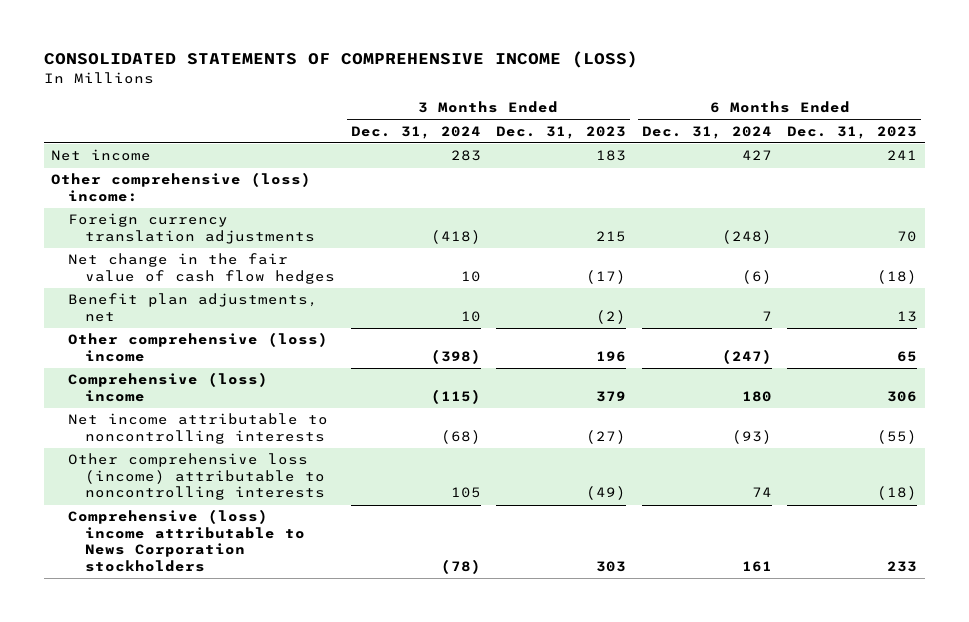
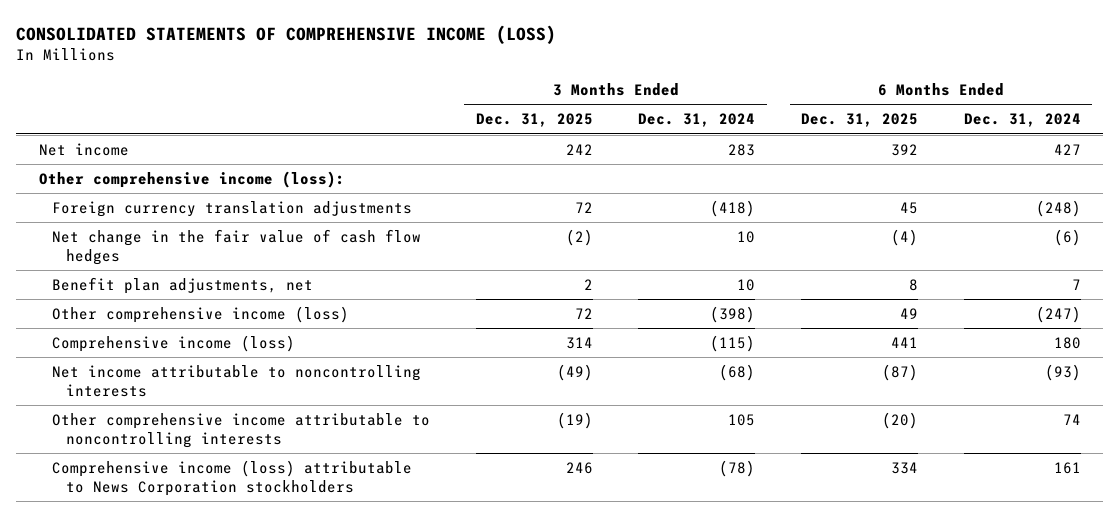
[496,125,627,139] Dec. 31, 2023 -> none
[787,125,918,139] Dec. 31, 2023 -> none
none -> [475,113,593,128] Dec. 31, 2025
none -> [801,113,919,128] Dec. 31, 2025
[51,172,312,202] Other comprehensive (loss) income: -> [38,170,345,188] Other comprehensive income (loss):
[68,332,329,362] Other comprehensive (loss) income -> [52,305,350,323] Other comprehensive income (loss)
[68,372,269,402] Comprehensive (loss) income -> [52,334,296,352] Comprehensive income (loss)
[68,453,326,501] Other comprehensive loss (income) attributable to noncontrolling interests -> [52,412,431,448] Other comprehensive income attributable to noncontrolling interests
[68,509,306,572] Comprehensive (loss) income attributable to News Corporation stockholders -> [52,459,413,496] Comprehensive income (loss) attributable to News Corporation stockholders

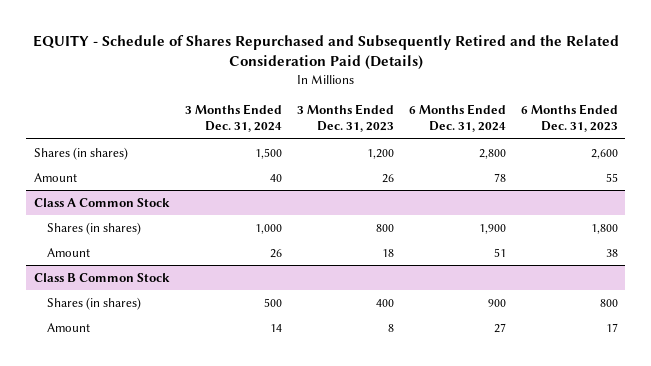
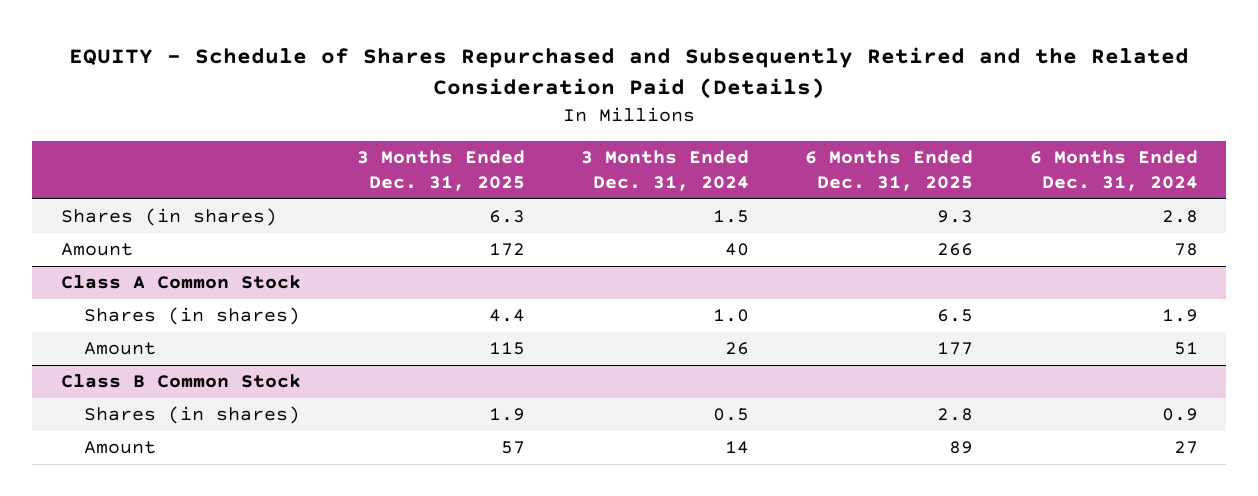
[296,103,394,133] 3 Months Ended Dec. 31, 2023 -> none
[520,103,618,133] 6 Months Ended Dec. 31, 2023 -> none
none -> [356,149,525,192] 3 Months Ended Dec. 31, 2025
none -> [805,149,974,192] 6 Months Ended Dec. 31, 2025
[254,147,282,159] 1,500 -> [713,210,750,224] 1.5
[478,148,506,159] 2,800 -> [1161,210,1198,224] 2.8
[254,223,282,234] 1,000 -> [713,309,750,323] 1.0
[478,223,506,234] 1,900 -> [1161,309,1198,323] 1.9
[263,297,282,307] 500 -> [713,408,750,422] 0.5
[487,298,506,307] 900 -> [1161,408,1198,422] 0.9

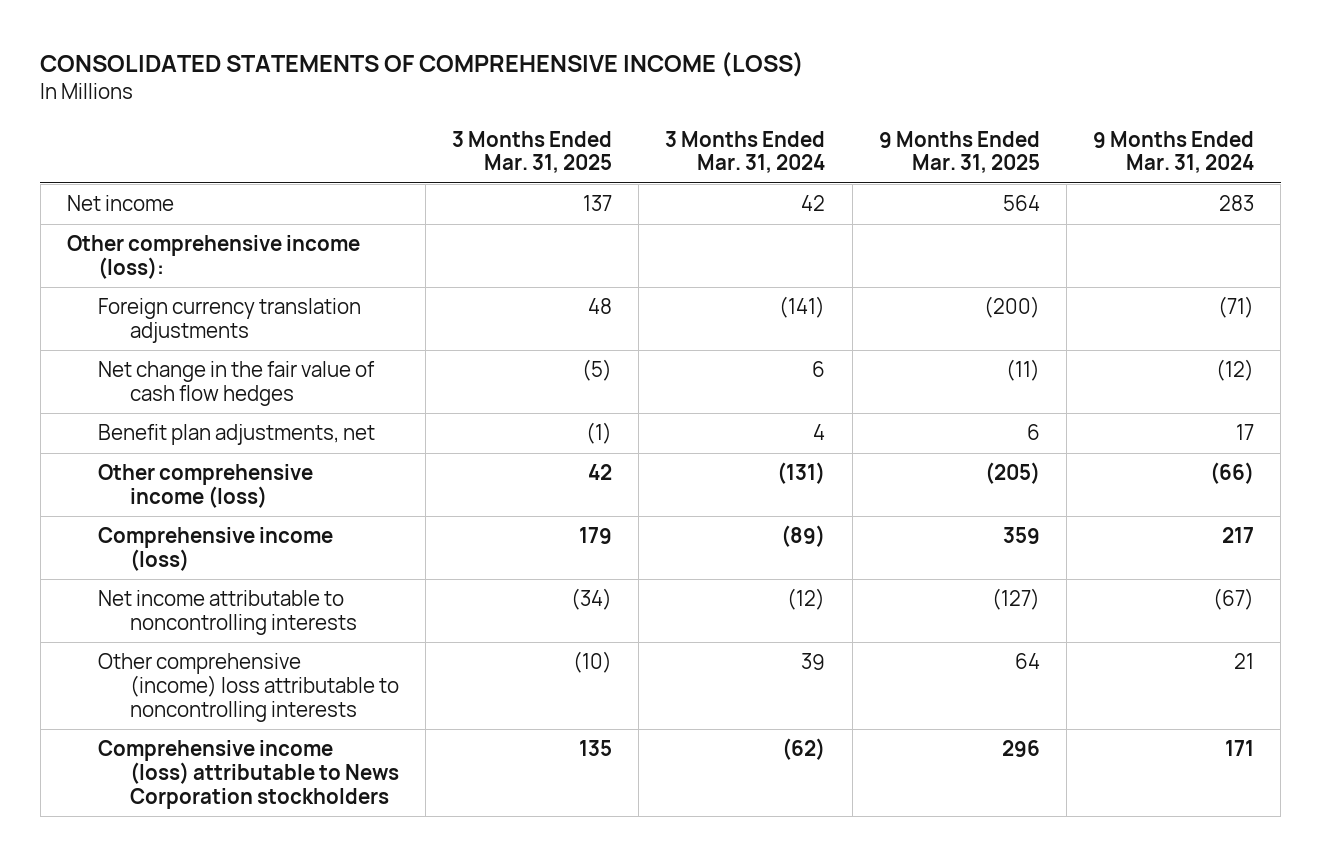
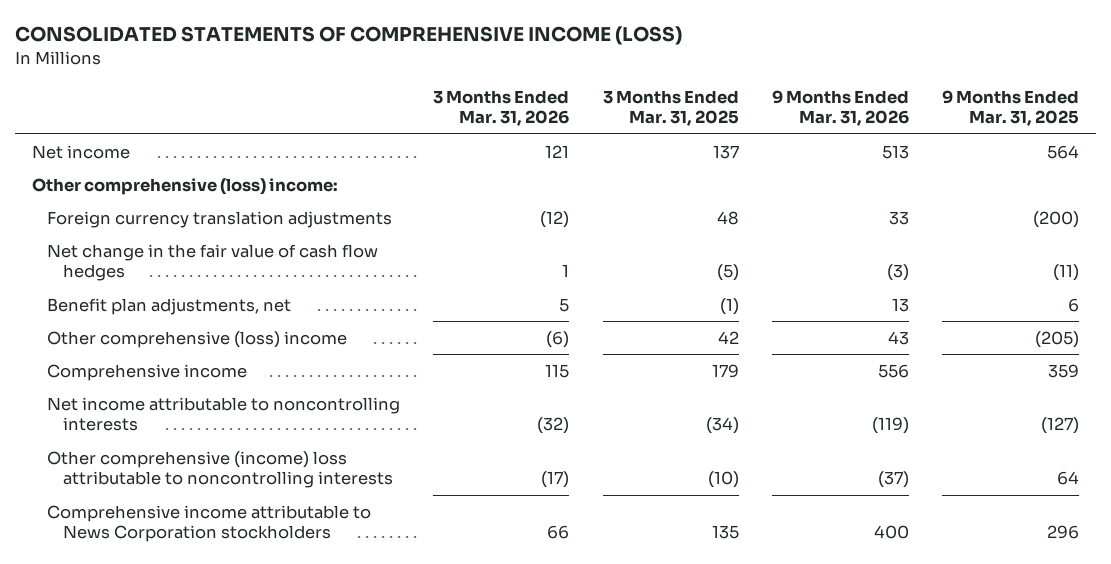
[665,130,826,174] 3 Months Ended Mar. 31, 2024 -> none
[1093,130,1255,174] 9 Months Ended Mar. 31, 2024 -> none
none -> [433,89,570,127] 3 Months Ended Mar. 31, 2026
none -> [771,89,909,127] 9 Months Ended Mar. 31, 2026
[66,235,360,279] Other comprehensive income (loss): -> [31,177,338,195] Other comprehensive (loss) income:
[98,464,314,508] Other comprehensive income (loss) -> [47,330,348,348] Other comprehensive (loss) income
[98,527,334,571] Comprehensive income (loss) -> [47,363,248,381] Comprehensive income
[98,740,399,809] Comprehensive income (loss) attributable to News Corporation stockholders -> [47,504,372,543] Comprehensive income attributable to News Corporation stockholders

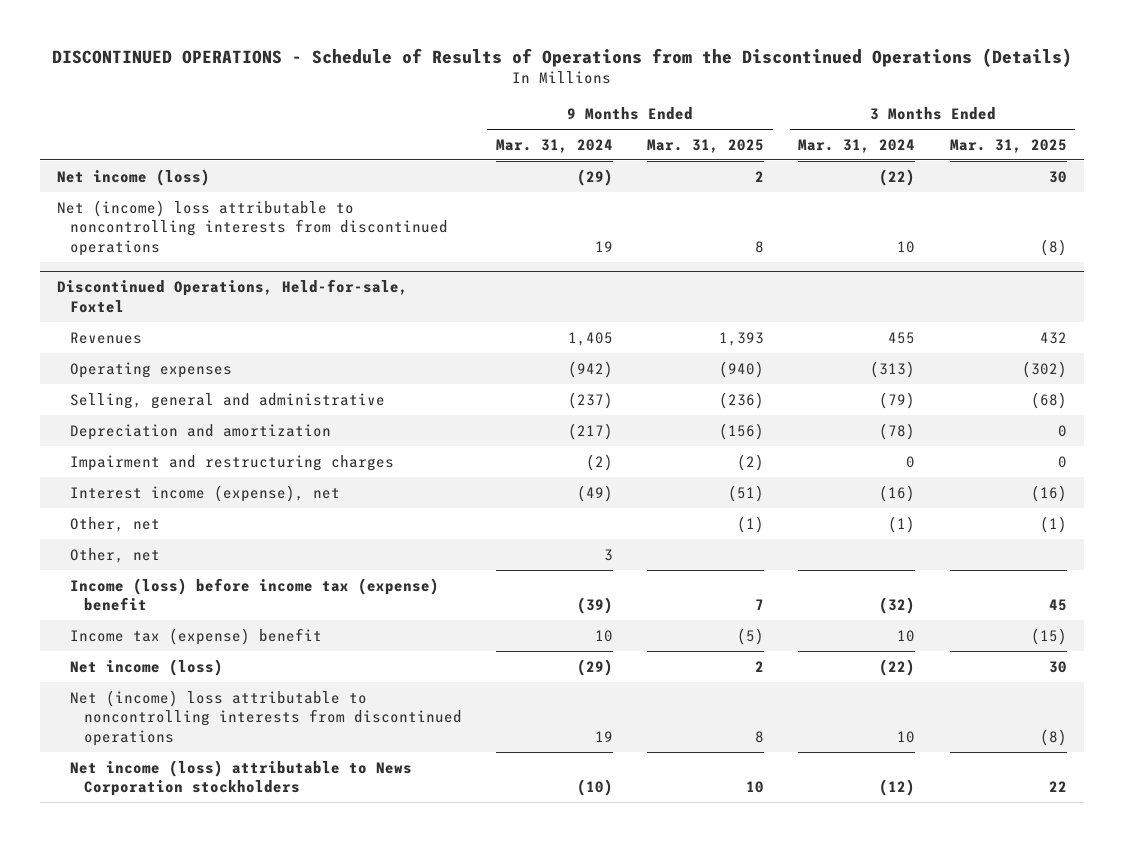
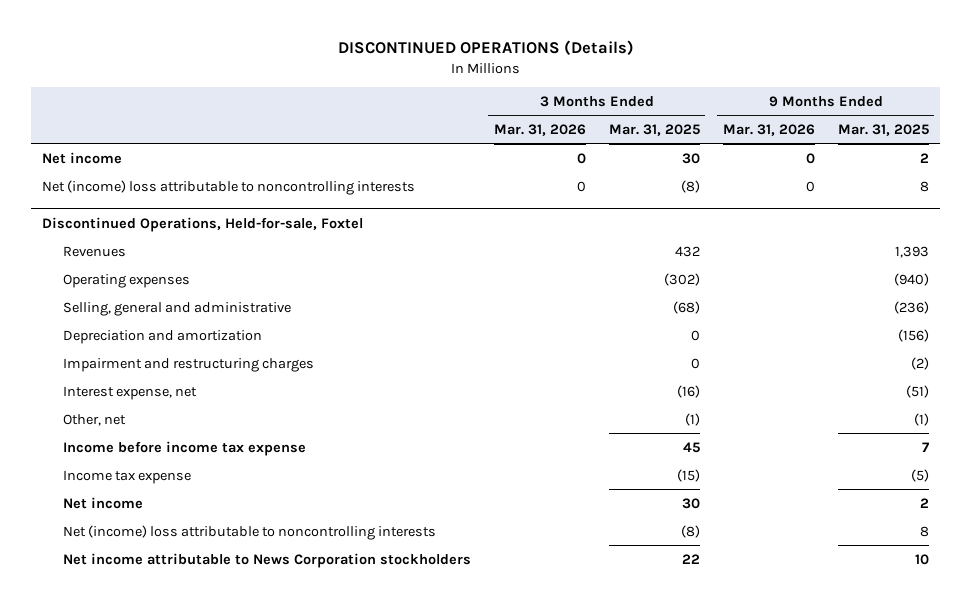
[51,47,1072,67] DISCONTINUED OPERATIONS - Schedule of Results of Operations from the Discontinued Operations (Details) -> [337,40,634,56] DISCONTINUED OPERATIONS (Details)
[496,138,614,153] Mar. 31, 2024 -> none
[798,138,916,153] Mar. 31, 2024 -> none
none -> [493,123,586,136] Mar. 31, 2026
none -> [722,123,815,136] Mar. 31, 2026
[56,168,210,186] Net income (loss) -> [42,151,123,164] Net income
[56,199,449,256] Net (income) loss attributable to noncontrolling interests from discontinued operations -> [42,179,416,195] Net (income) loss attributable to noncontrolling interests
[70,484,341,502] Interest income (expense), net -> [62,385,197,400] Interest expense, net
[70,547,161,563] Other, net -> none
[70,577,440,612] Income (loss) before income tax (expense) benefit -> [62,440,306,456] Income before income tax expense
[70,627,323,645] Income tax (expense) benefit -> [62,469,191,484] Income tax expense
[70,658,224,676] Net income (loss) -> [62,496,143,509] Net income
[70,689,462,746] Net (income) loss attributable to noncontrolling interests from discontinued operations -> [62,524,436,540] Net (income) loss attributable to noncontrolling interests
[70,759,413,797] Net income (loss) attributable to News Corporation stockholders -> [62,552,471,568] Net income attributable to News Corporation stockholders

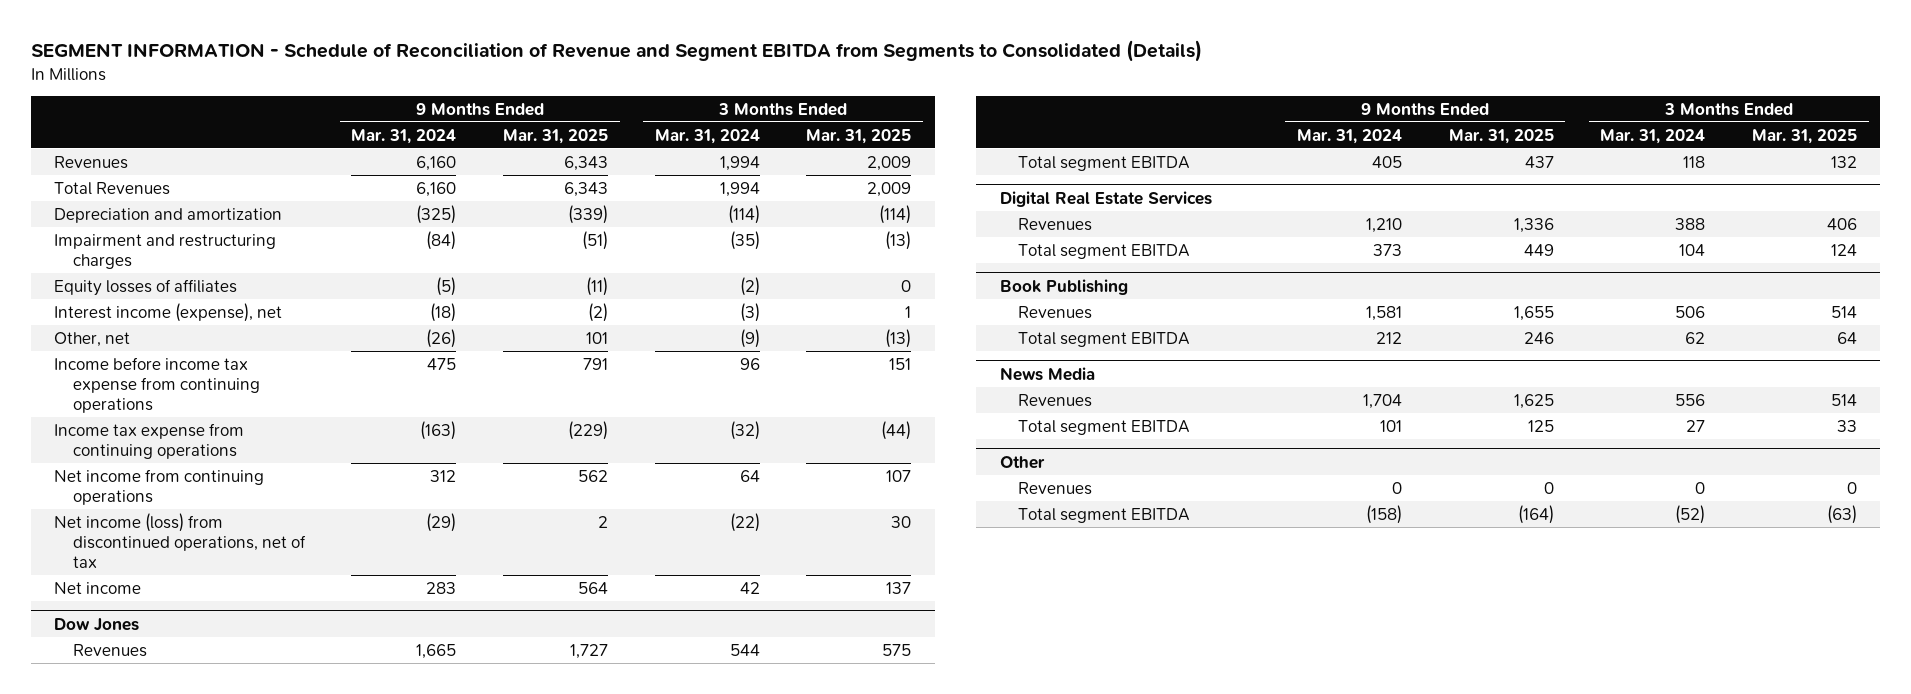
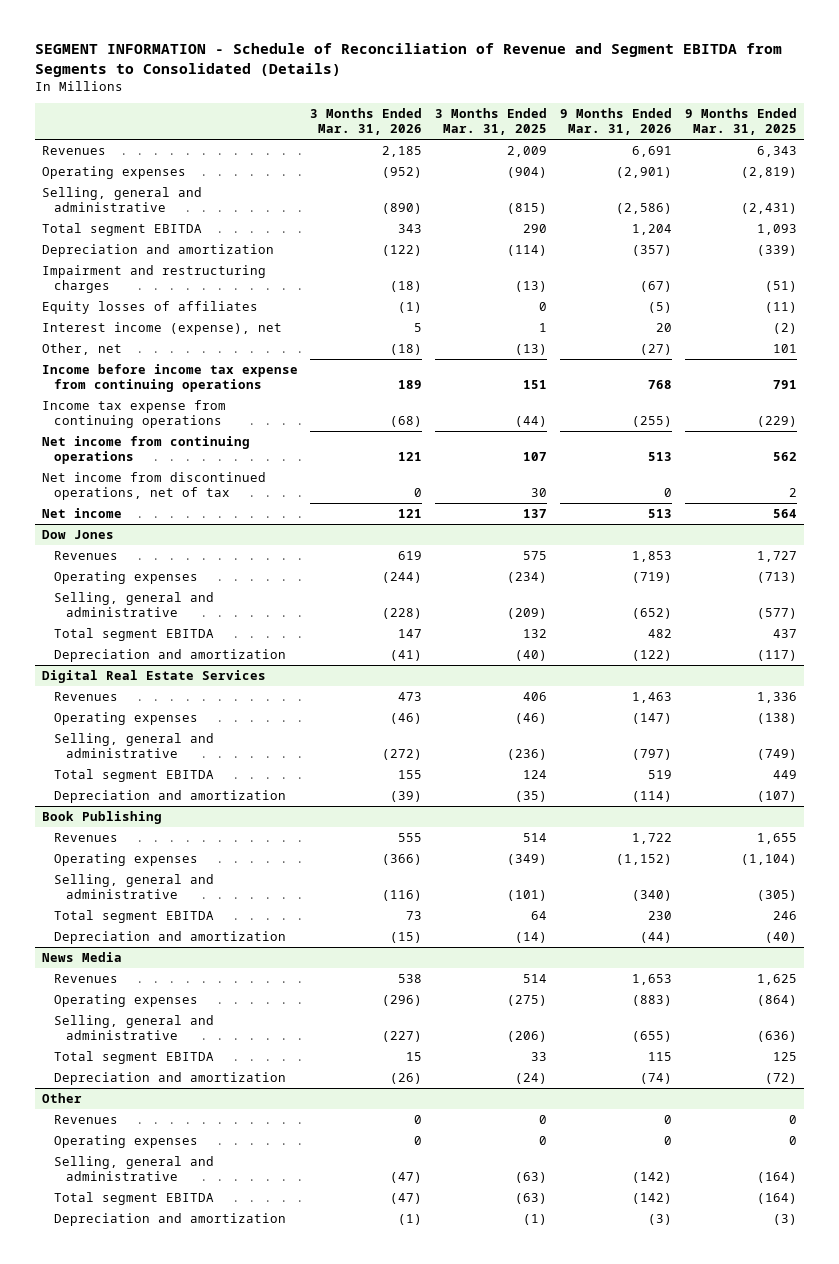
[351,128,457,144] Mar. 31, 2024 -> none
[654,128,760,144] Mar. 31, 2024 -> none
none -> [310,108,423,136] 3 Months Ended Mar. 31, 2026
none -> [560,108,673,136] 9 Months Ended Mar. 31, 2026
[54,181,171,195] Total Revenues -> none
none -> [41,166,186,180] Operating expenses
none -> [41,187,202,213] Selling, general and administrative
none -> [41,223,202,237] Total segment EBITDA
[54,512,306,568] Net income (loss) from discontinued operations, net of tax -> [41,472,266,501] Net income from discontinued operations, net of tax
none -> [53,571,198,585] Operating expenses
none -> [53,592,214,618] Selling, general and administrative
none -> [53,649,286,663] Depreciation and amortization
none -> [53,712,198,726] Operating expenses
none -> [53,733,214,759] Selling, general and administrative
none -> [53,790,286,804] Depreciation and amortization
none -> [53,853,198,867] Operating expenses
none -> [53,874,214,900] Selling, general and administrative
none -> [53,931,286,945] Depreciation and amortization
none -> [53,994,198,1008] Operating expenses
none -> [53,1015,214,1041] Selling, general and administrative
none -> [53,1072,286,1086] Depreciation and amortization
none -> [53,1135,198,1149] Operating expenses
none -> [53,1156,214,1182] Selling, general and administrative
none -> [53,1213,286,1227] Depreciation and amortization

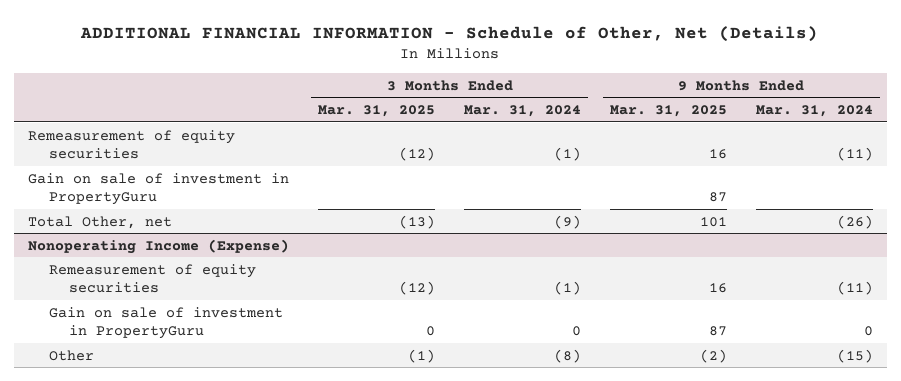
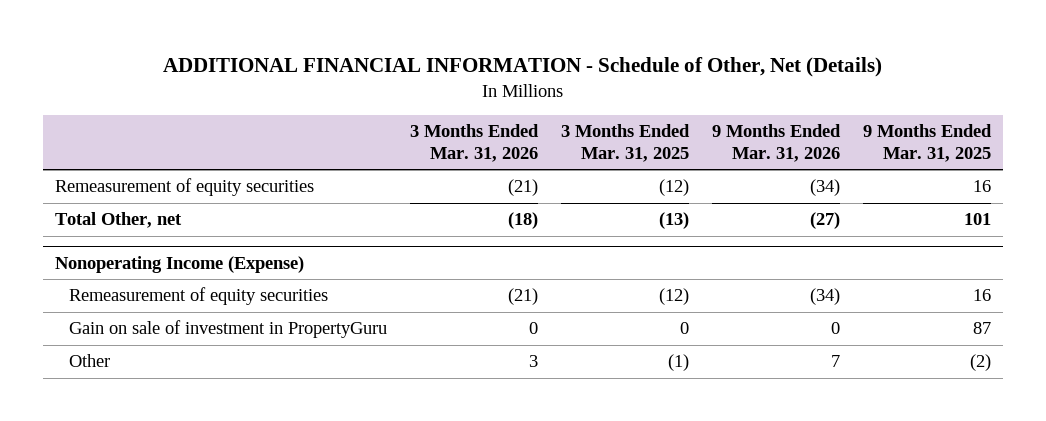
[463,105,581,118] Mar. 31, 2024 -> none
[755,105,873,118] Mar. 31, 2024 -> none
none -> [410,124,540,163] 3 Months Ended Mar. 31, 2026
none -> [712,124,842,163] 9 Months Ended Mar. 31, 2026
[28,172,290,206] Gain on sale of investment in PropertyGuru -> none

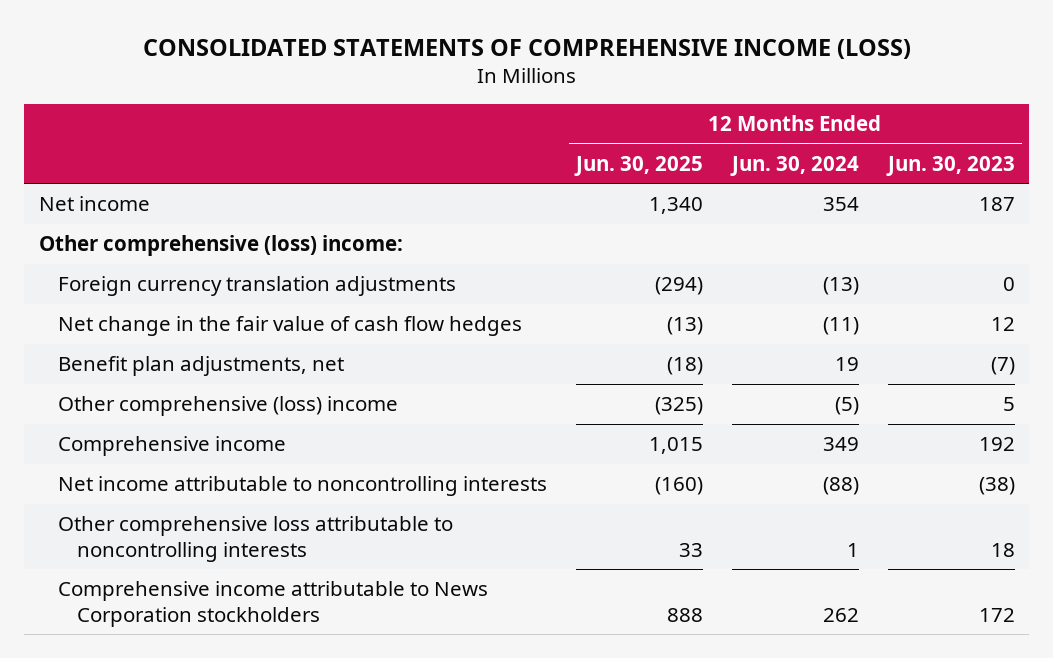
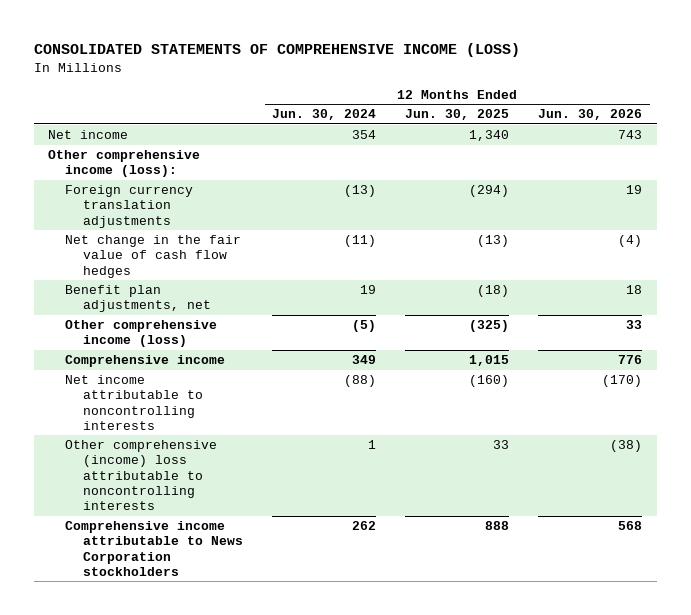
[885,155,1015,176] Jun. 30, 2023 -> none
none -> [538,109,643,121] Jun. 30, 2026
[38,235,403,257] Other comprehensive (loss) income: -> [48,150,201,178] Other comprehensive income (loss):
[57,396,398,417] Other comprehensive (loss) income -> [65,320,218,348] Other comprehensive income (loss)
[57,516,453,562] Other comprehensive loss attributable to noncontrolling interests -> [65,440,218,511] Other comprehensive (income) loss attributable to noncontrolling interests

